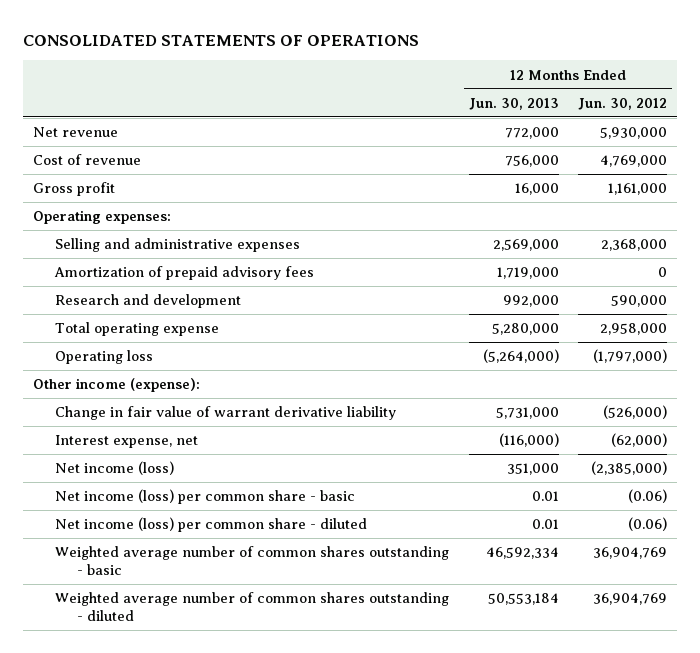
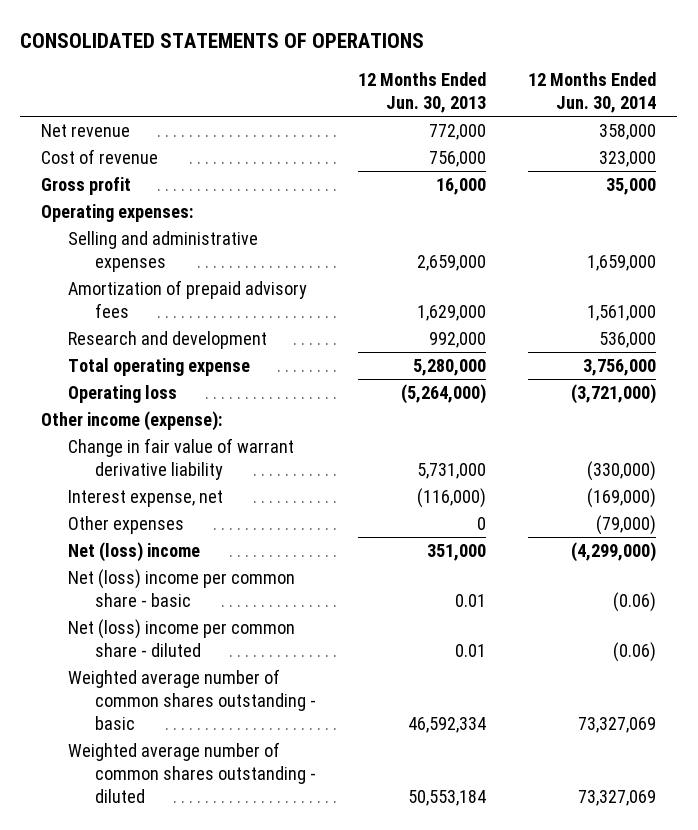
[577,97,667,110] Jun. 30, 2012 -> none
none -> [528,72,657,114] 12 Months Ended Jun. 30, 2014
[492,239,559,252] 2,569,000 -> [417,254,487,271] 2,659,000
[496,267,559,280] 1,719,000 -> [417,304,487,321] 1,629,000
none -> [68,516,185,535] Other expenses
[55,461,175,476] Net income (loss) -> [68,542,201,563] Net (loss) income
[55,489,356,505] Net income (loss) per common share - basic -> [68,569,296,607] Net (loss) income per common share - basic
[55,517,368,533] Net income (loss) per common share - diluted -> [68,619,296,657] Net (loss) income per common share - diluted

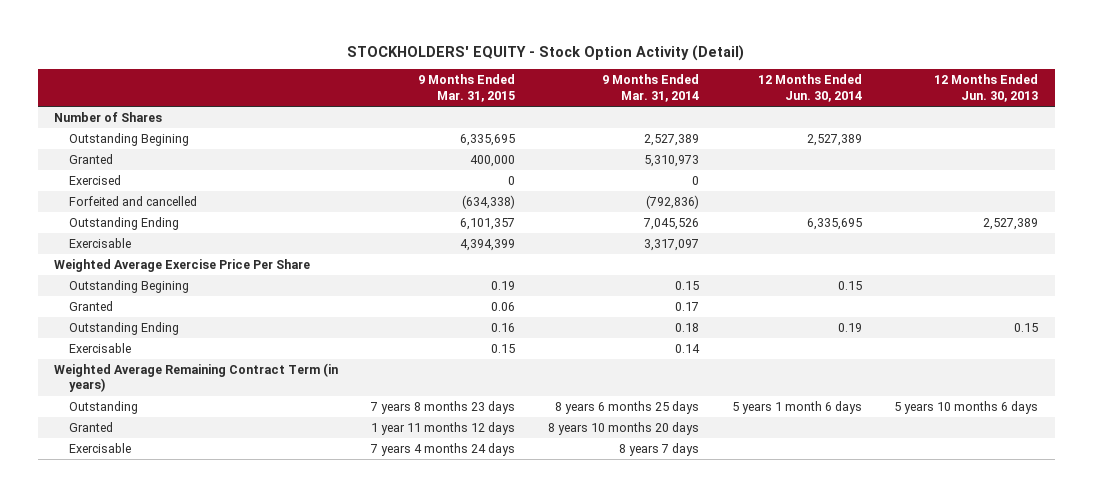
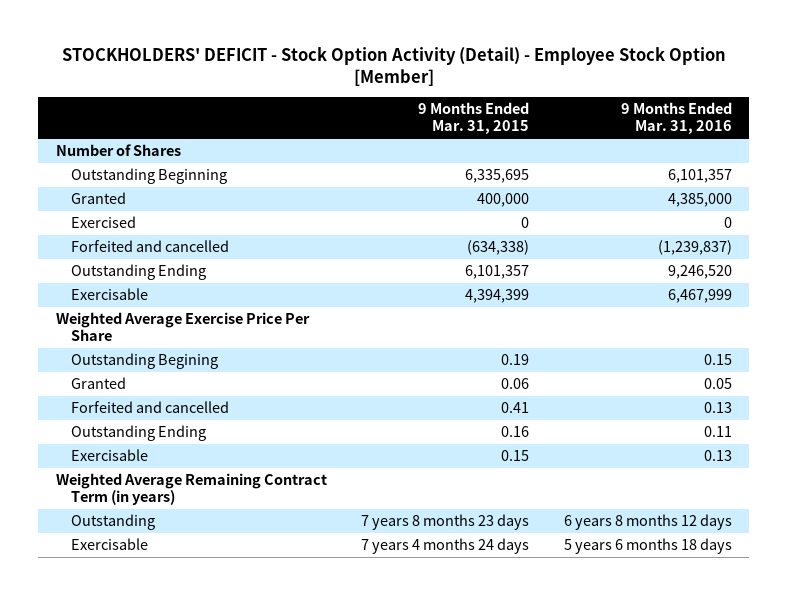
[347,44,745,61] STOCKHOLDERS' EQUITY - Stock Option Activity (Detail) -> [61,46,726,87] STOCKHOLDERS' DEFICIT - Stock Option Activity (Detail) - Employee Stock Option [Member]
[601,74,699,102] 9 Months Ended Mar. 31, 2014 -> none
[757,74,862,102] 12 Months Ended Jun. 30, 2014 -> none
[934,74,1039,102] 12 Months Ended Jun. 30, 2013 -> none
none -> [620,102,732,135] 9 Months Ended Mar. 31, 2016
[69,133,190,147] Outstanding Begining -> [70,168,227,185] Outstanding Beginning
none -> [70,401,229,414] Forfeited and cancelled
[69,422,114,433] Granted -> none

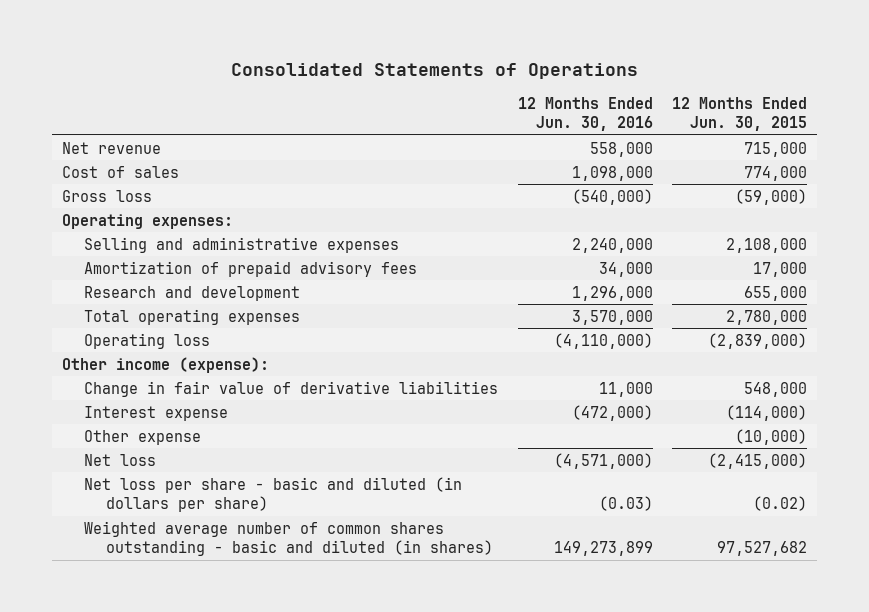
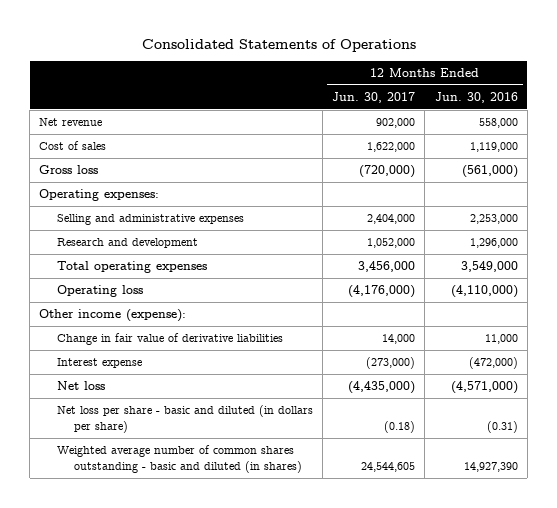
[672,96,808,131] 12 Months Ended Jun. 30, 2015 -> none
none -> [332,92,416,104] Jun. 30, 2017
[571,165,653,181] 1,098,000 -> [469,142,518,153] 1,119,000
[571,188,653,205] (540,000) -> [461,165,518,179] (561,000)
[84,260,418,277] Amortization of prepaid advisory fees -> none
[571,237,653,253] 2,240,000 -> [469,214,518,225] 2,253,000
[571,309,653,325] 3,570,000 -> [460,261,518,273] 3,549,000
[84,429,202,445] Other expense -> none
[598,496,653,512] (0.03) -> [486,420,518,433] (0.31)
[553,541,653,557] 149,273,899 -> [463,461,518,472] 14,927,390

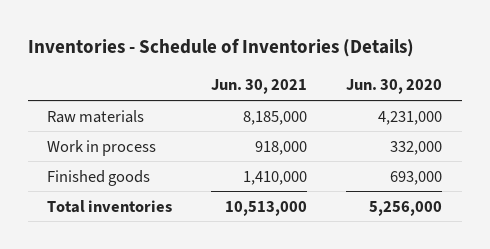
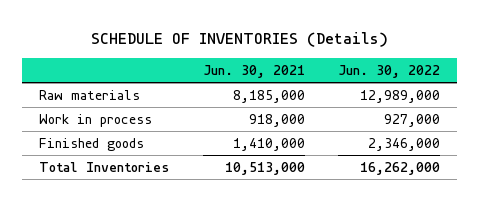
[27,38,414,58] Inventories - Schedule of Inventories (Details) -> [90,32,388,48] SCHEDULE OF INVENTORIES (Details)
[346,79,443,95] Jun. 30, 2020 -> none
none -> [338,65,441,79] Jun. 30, 2022
[47,199,173,213] Total inventories -> [38,161,169,172] Total Inventories

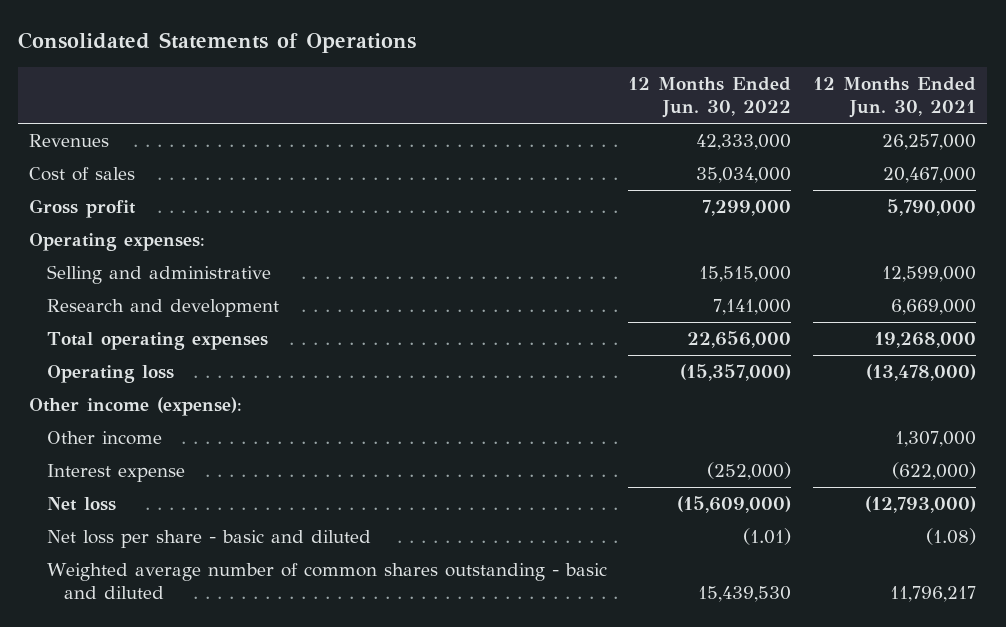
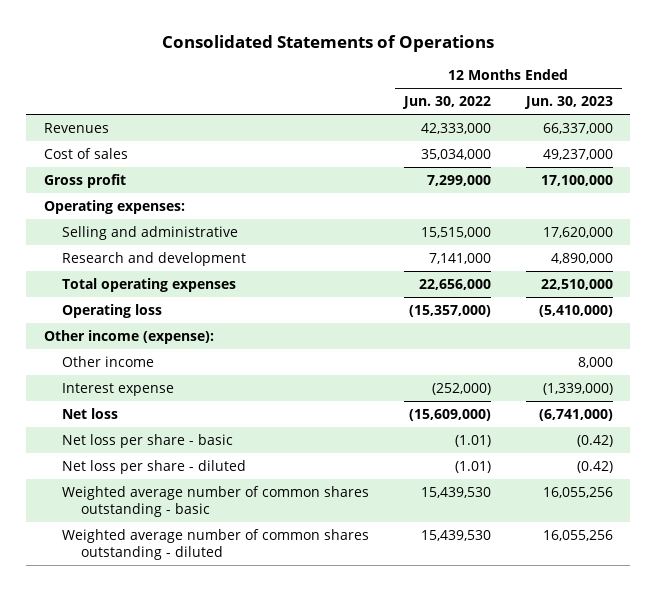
[813,76,977,119] 12 Months Ended Jun. 30, 2021 -> none
none -> [523,96,613,110] Jun. 30, 2023
[46,529,371,548] Net loss per share - basic and diluted -> [62,433,234,448] Net loss per share - basic
none -> [62,459,247,474] Net loss per share - diluted
[46,562,607,600] Weighted average number of common shares outstanding - basic and diluted -> [62,485,370,518] Weighted average number of common shares outstanding - basic
none -> [62,528,370,561] Weighted average number of common shares outstanding - diluted

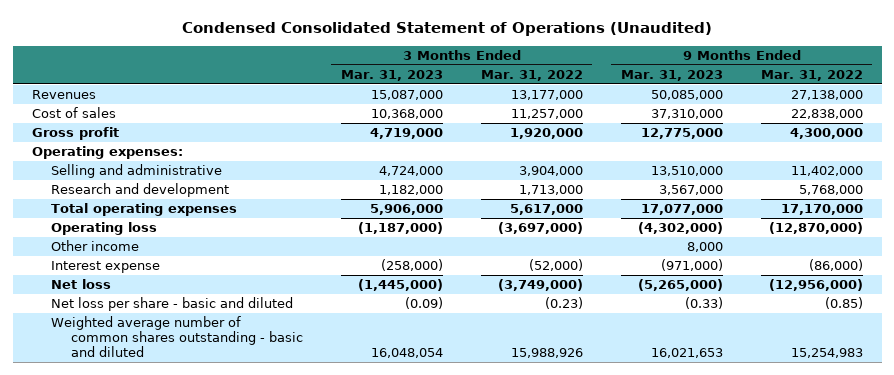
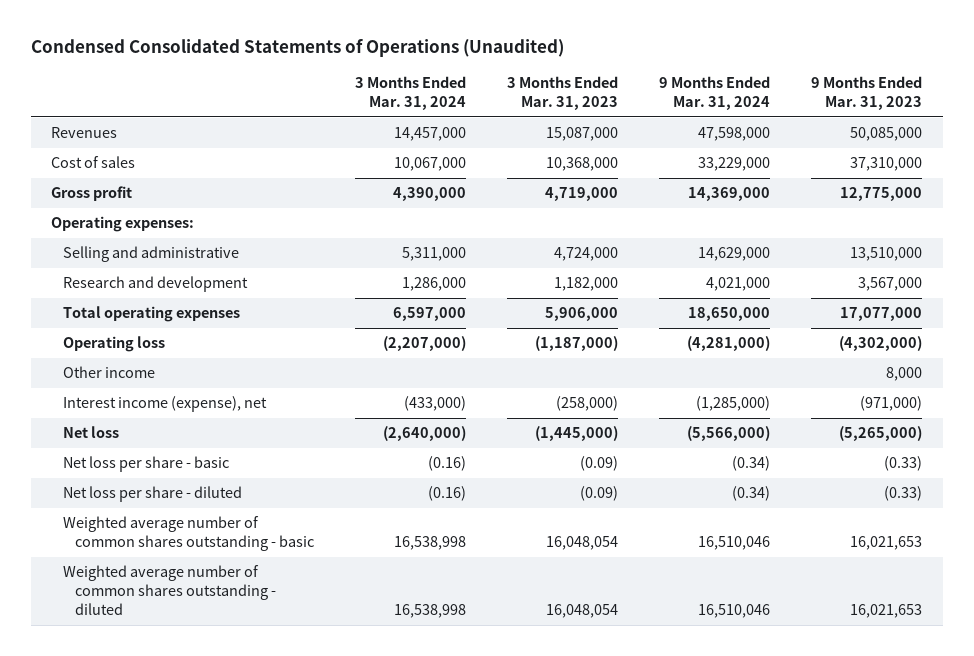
[182,21,713,36] Condensed Consolidated Statement of Operations (Unaudited) -> [30,39,564,58] Condensed Consolidated Statements of Operations (Unaudited)
[480,69,583,81] Mar. 31, 2022 -> none
[760,69,863,81] Mar. 31, 2022 -> none
none -> [355,76,467,111] 3 Months Ended Mar. 31, 2024
none -> [659,76,771,111] 9 Months Ended Mar. 31, 2024
[51,261,161,274] Interest expense -> [63,396,268,413] Interest income (expense), net
[51,297,294,312] Net loss per share - basic and diluted -> [63,456,230,473] Net loss per share - basic
none -> [63,486,243,503] Net loss per share - diluted
[51,316,303,358] Weighted average number of common shares outstanding - basic and diluted -> [63,516,315,552] Weighted average number of common shares outstanding - basic
none -> [63,565,277,616] Weighted average number of common shares outstanding - diluted

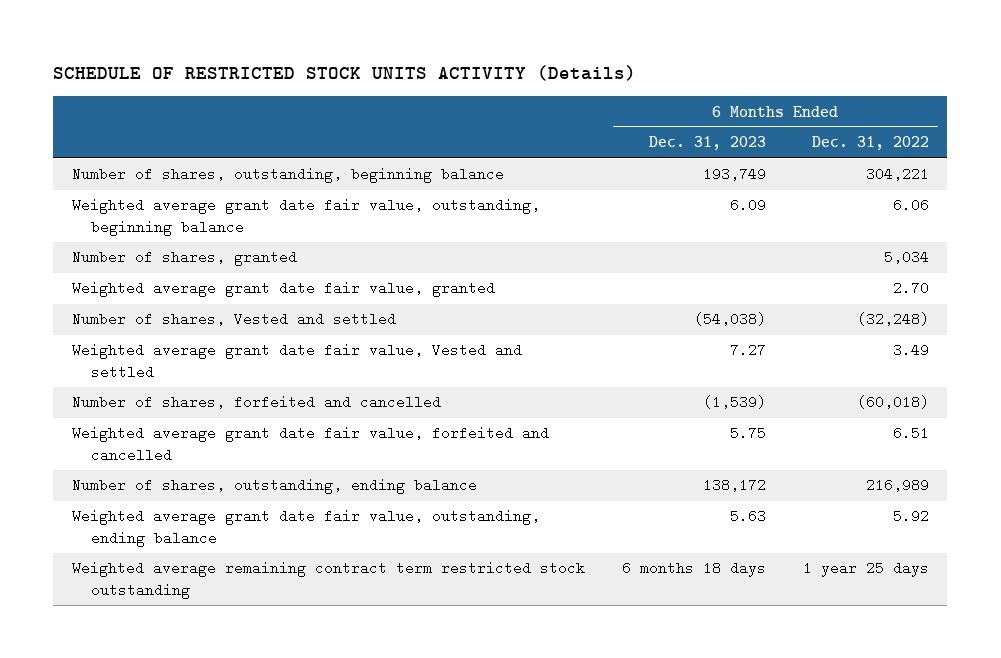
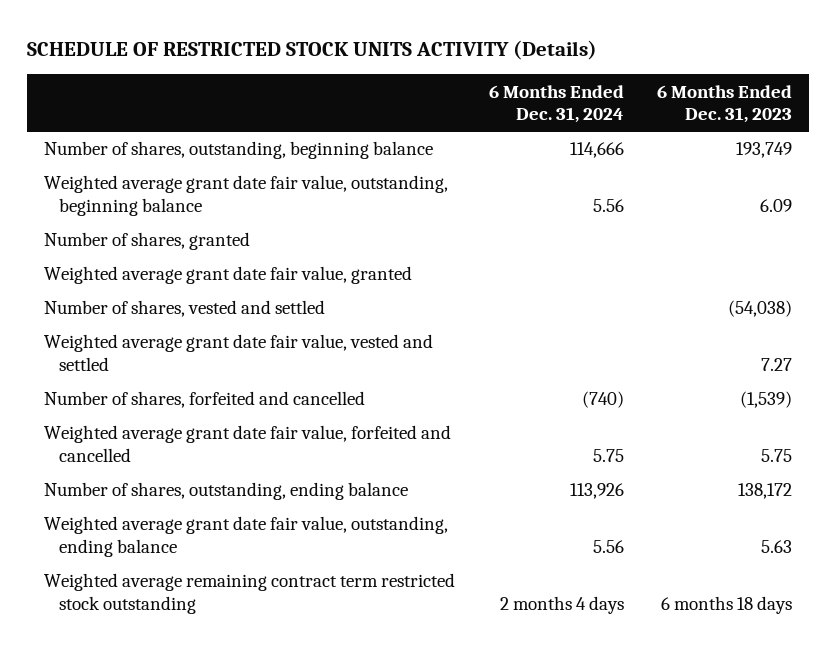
[811,136,929,151] Dec. 31, 2022 -> none
none -> [488,84,624,124] 6 Months Ended Dec. 31, 2024
[71,312,396,327] Number of shares, Vested and settled -> [44,300,326,318] Number of shares, vested and settled
[71,343,522,380] Weighted average grant date fair value, Vested and settled -> [44,334,434,372] Weighted average grant date fair value, vested and settled

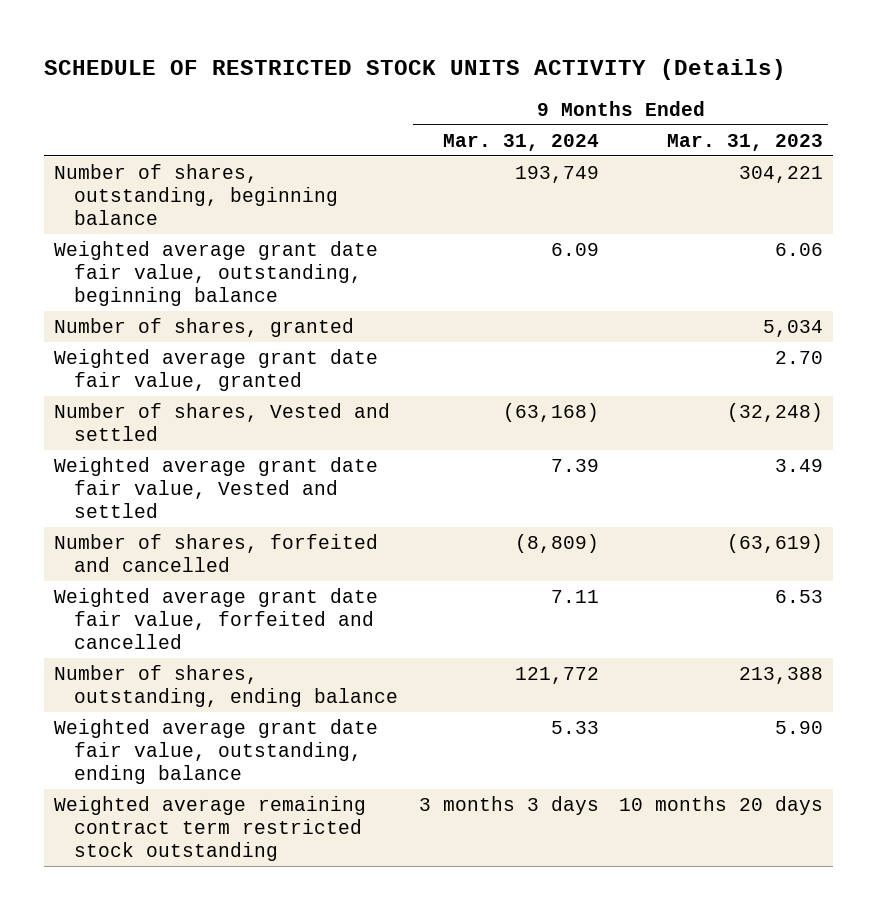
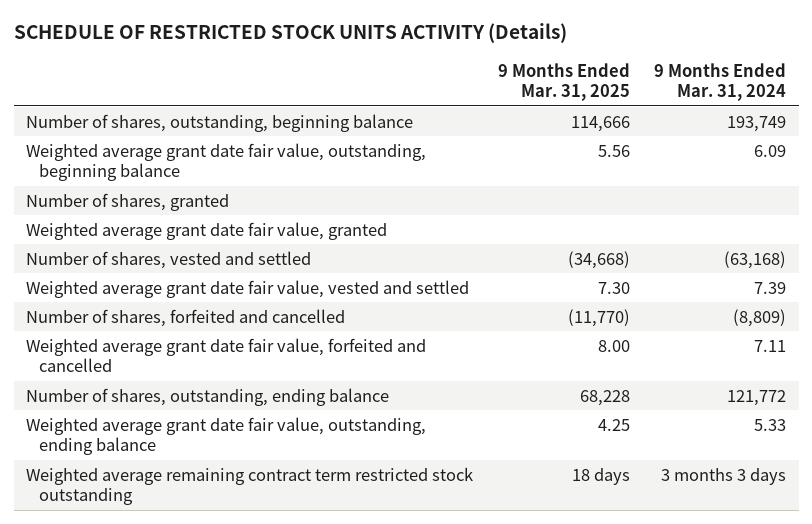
[666,133,823,151] Mar. 31, 2023 -> none
none -> [497,62,630,102] 9 Months Ended Mar. 31, 2025
[54,402,391,441] Number of shares, Vested and settled -> [25,250,311,269] Number of shares, vested and settled
[54,456,379,518] Weighted average grant date fair value, Vested and settled -> [25,279,469,298] Weighted average grant date fair value, vested and settled

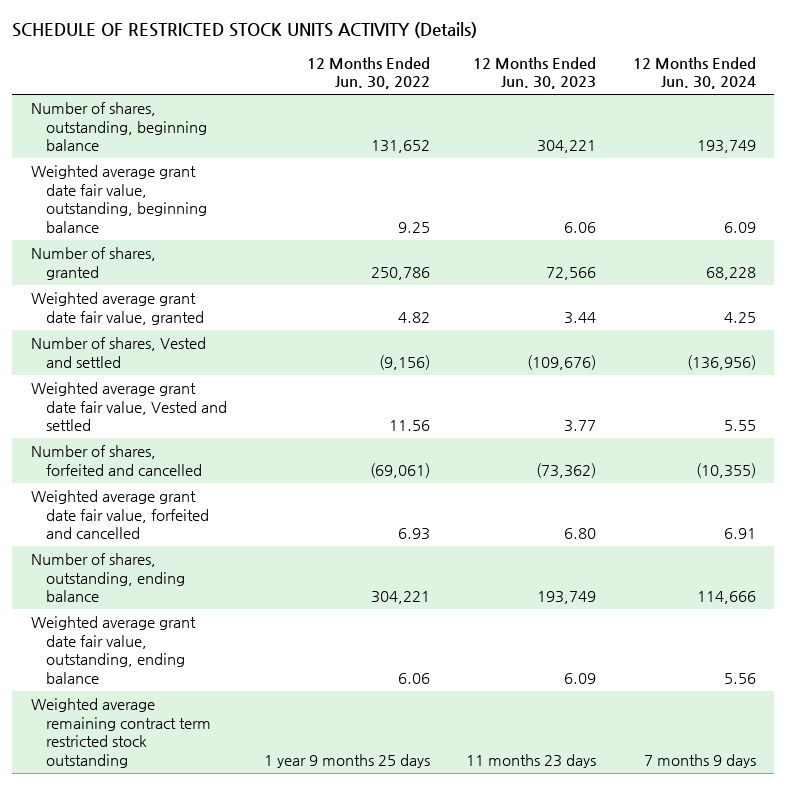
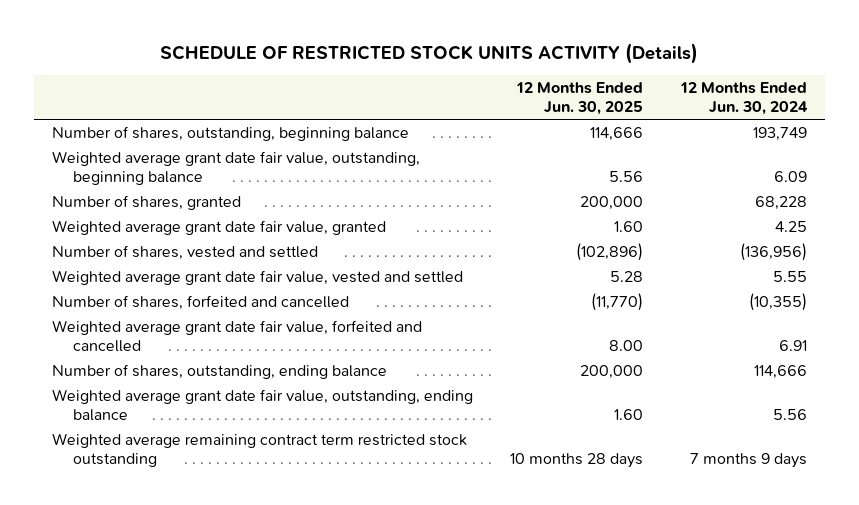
[306,56,430,90] 12 Months Ended Jun. 30, 2022 -> none
[473,56,597,90] 12 Months Ended Jun. 30, 2023 -> none
none -> [516,81,644,116] 12 Months Ended Jun. 30, 2025
[30,337,206,368] Number of shares, Vested and settled -> [52,244,319,260] Number of shares, vested and settled
[30,382,228,432] Weighted average grant date fair value, Vested and settled -> [52,269,464,285] Weighted average grant date fair value, vested and settled

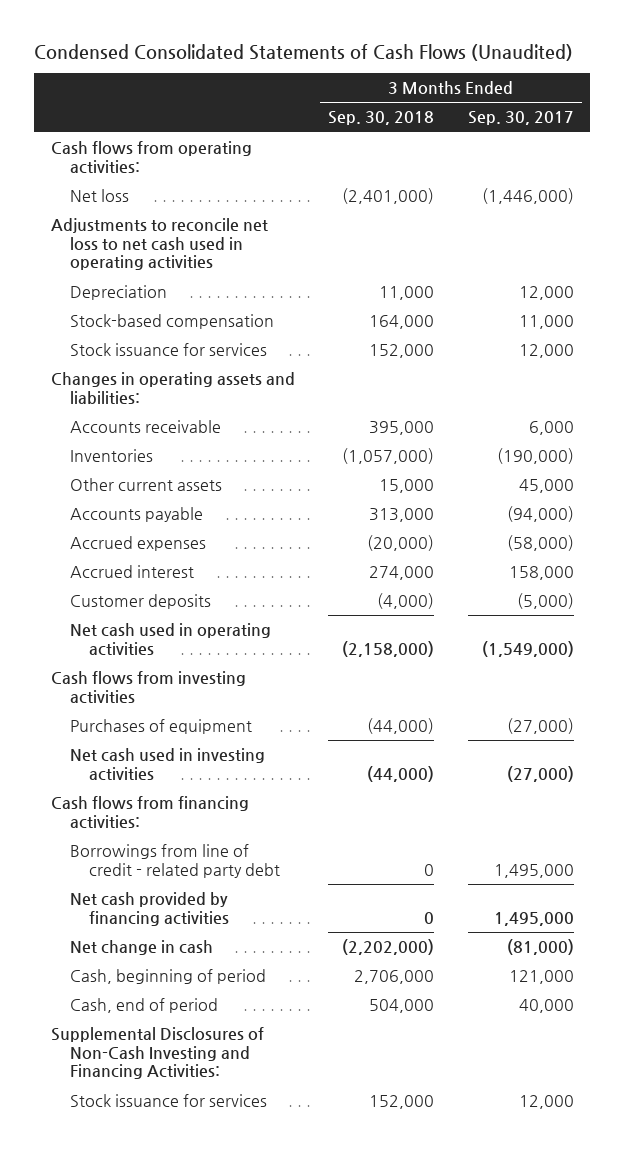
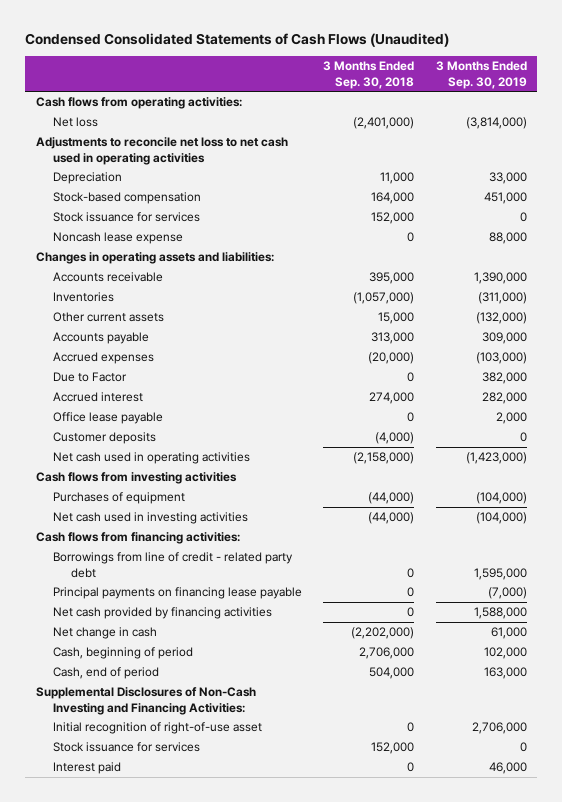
[467,111,574,126] Sep. 30, 2017 -> none
none -> [435,61,527,89] 3 Months Ended Sep. 30, 2019
none -> [53,232,184,245] Noncash lease expense
none -> [53,372,128,383] Due to Factor
none -> [53,412,164,425] Office lease payable
none -> [53,587,303,600] Principal payments on financing lease payable
none -> [53,722,263,735] Initial recognition of right-of-use asset
none -> [53,762,122,775] Interest paid

